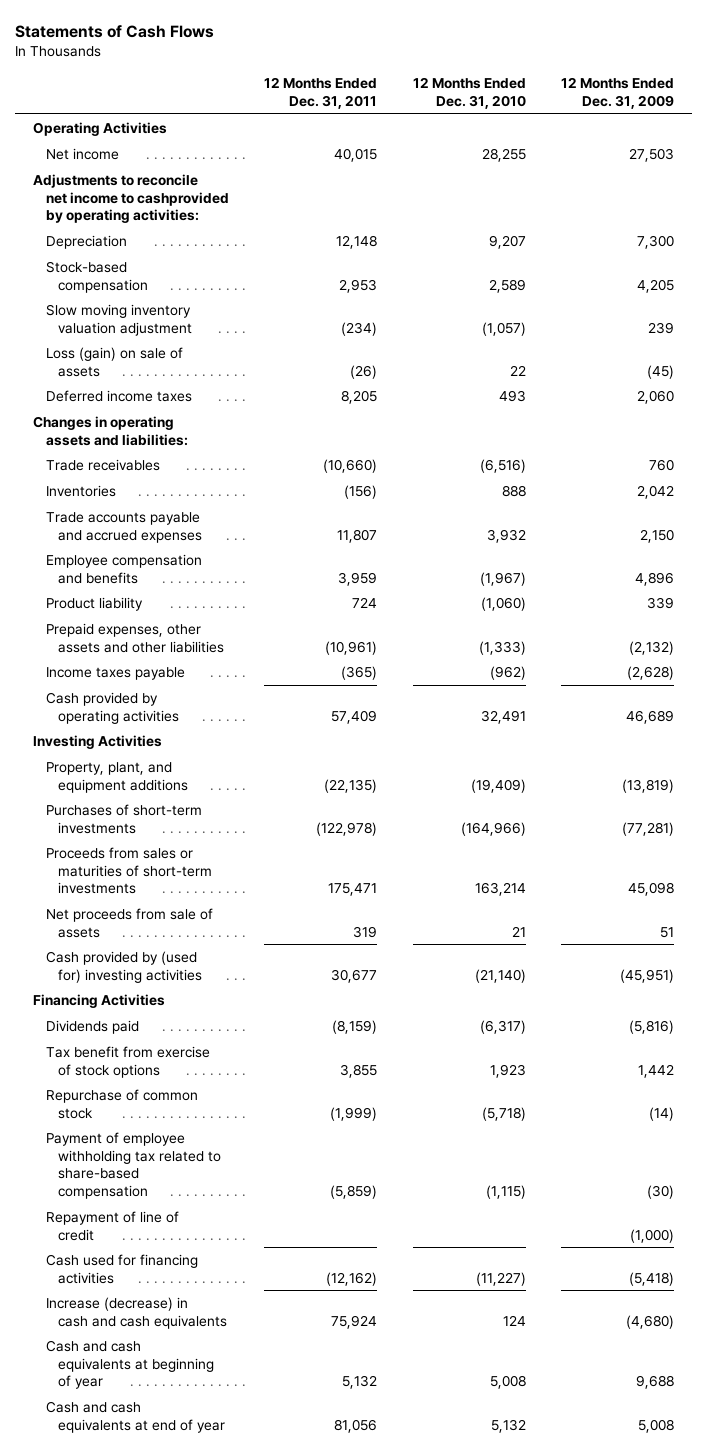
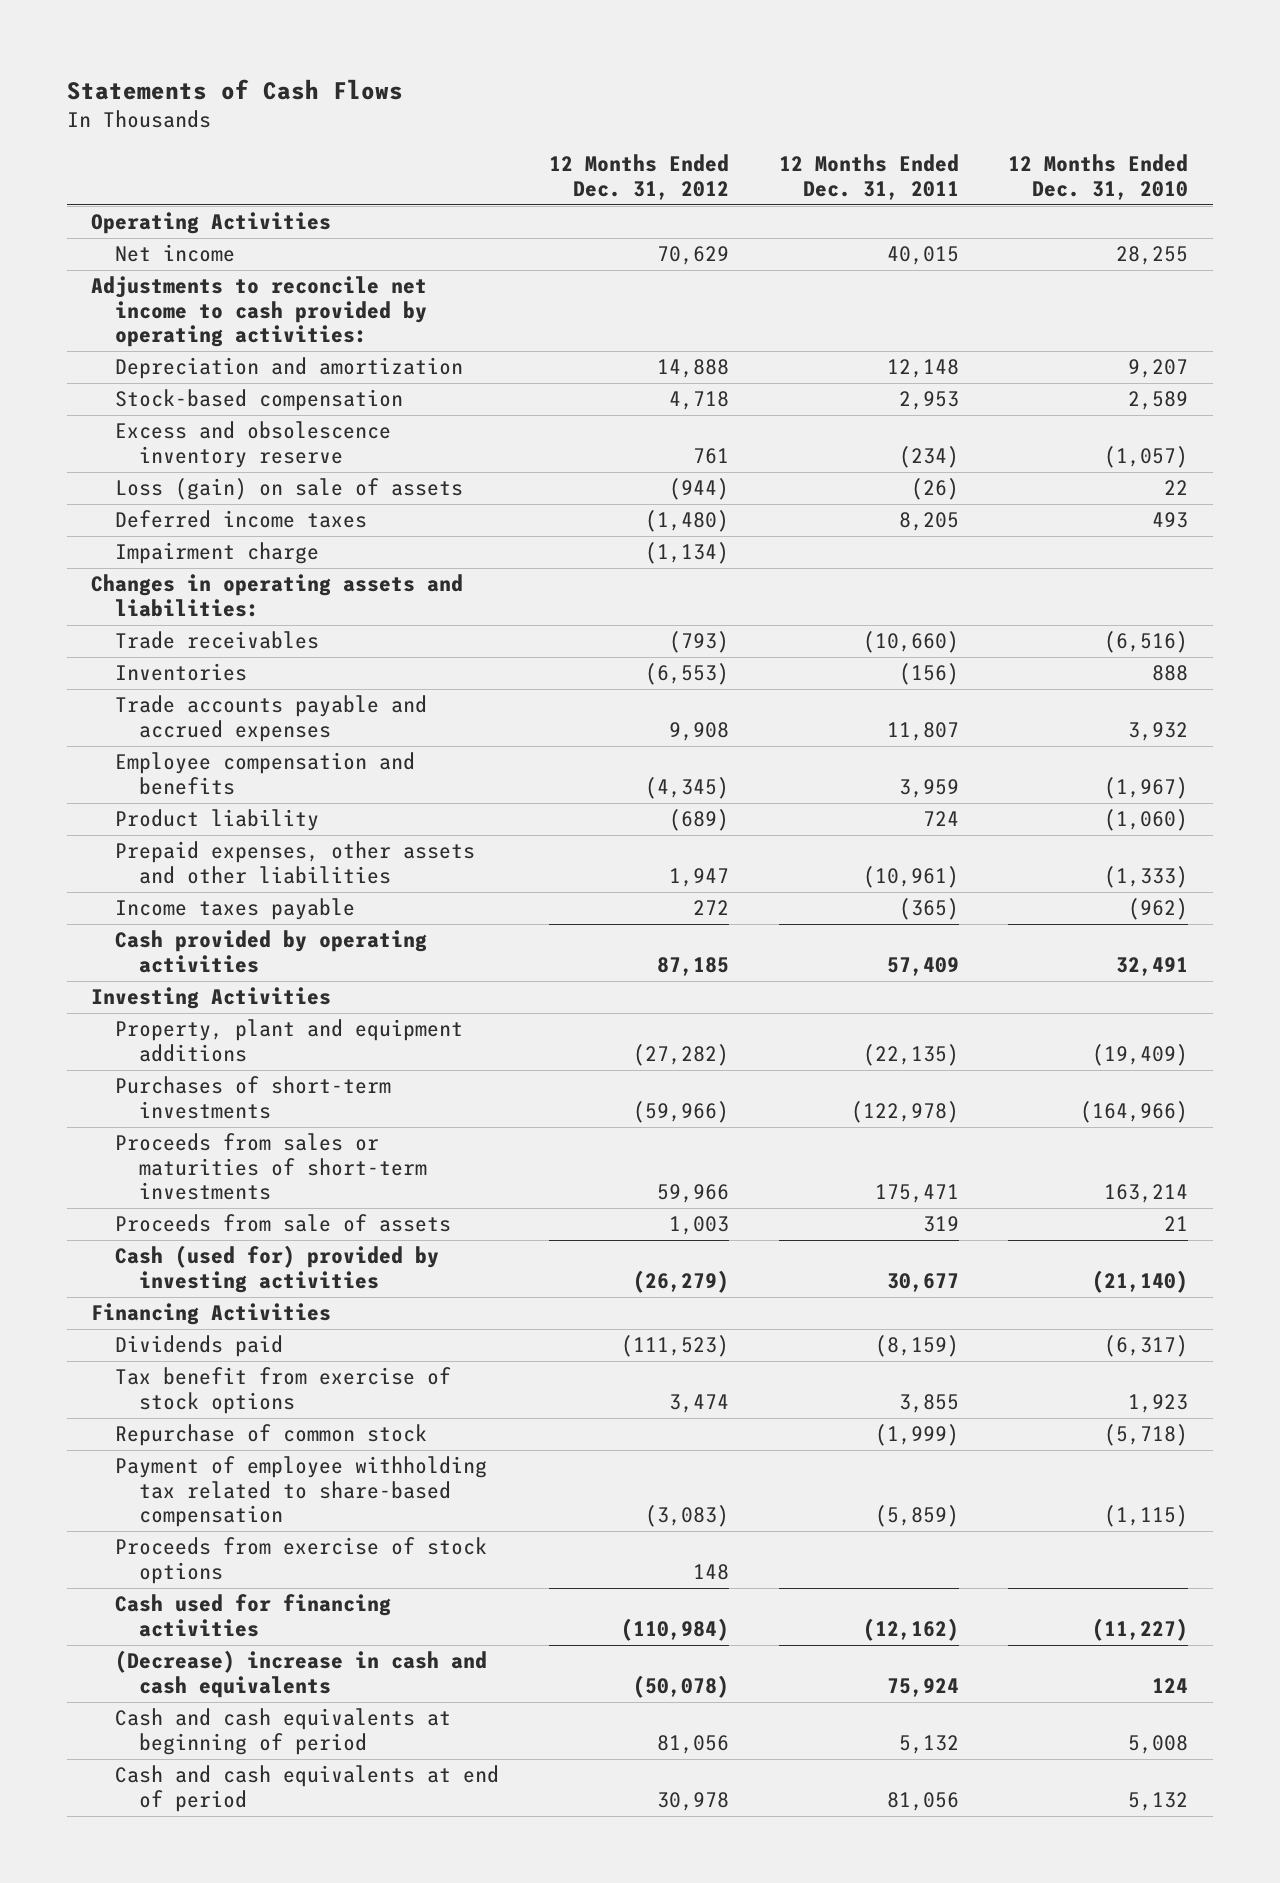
[561,77,675,110] 12 Months Ended Dec. 31, 2009 -> none
none -> [548,154,729,200] 12 Months Ended Dec. 31, 2012
[33,173,229,224] Adjustments to reconcile net income to cashprovided by operating activities: -> [91,276,428,348] Adjustments to reconcile net income to cash provided by operating activities:
[45,234,127,249] Depreciation -> [115,357,464,380] Depreciation and amortization
[45,303,193,336] Slow moving inventory valuation adjustment -> [115,421,392,468] Excess and obsolescence inventory reserve
none -> [115,542,320,565] Impairment charge
[45,761,189,793] Property, plant, and equipment additions -> [115,1019,464,1062] Property, plant and equipment additions
[45,907,213,938] Net proceeds from sale of assets -> [115,1214,452,1233] Proceeds from sale of assets
[45,950,203,983] Cash provided by (used for) investing activities -> [115,1245,440,1293] Cash (used for) provided by investing activities
[45,1210,179,1241] Repayment of line of credit -> none
none -> [115,1537,488,1584] Proceeds from exercise of stock options
[45,1296,228,1329] Increase (decrease) in cash and cash equivalents -> [115,1650,488,1698] (Decrease) increase in cash and cash equivalents
[45,1339,215,1390] Cash and cash equivalents at beginning of year -> [115,1708,452,1755] Cash and cash equivalents at beginning of period
[45,1400,226,1433] Cash and cash equivalents at end of year -> [115,1765,500,1812] Cash and cash equivalents at end of period

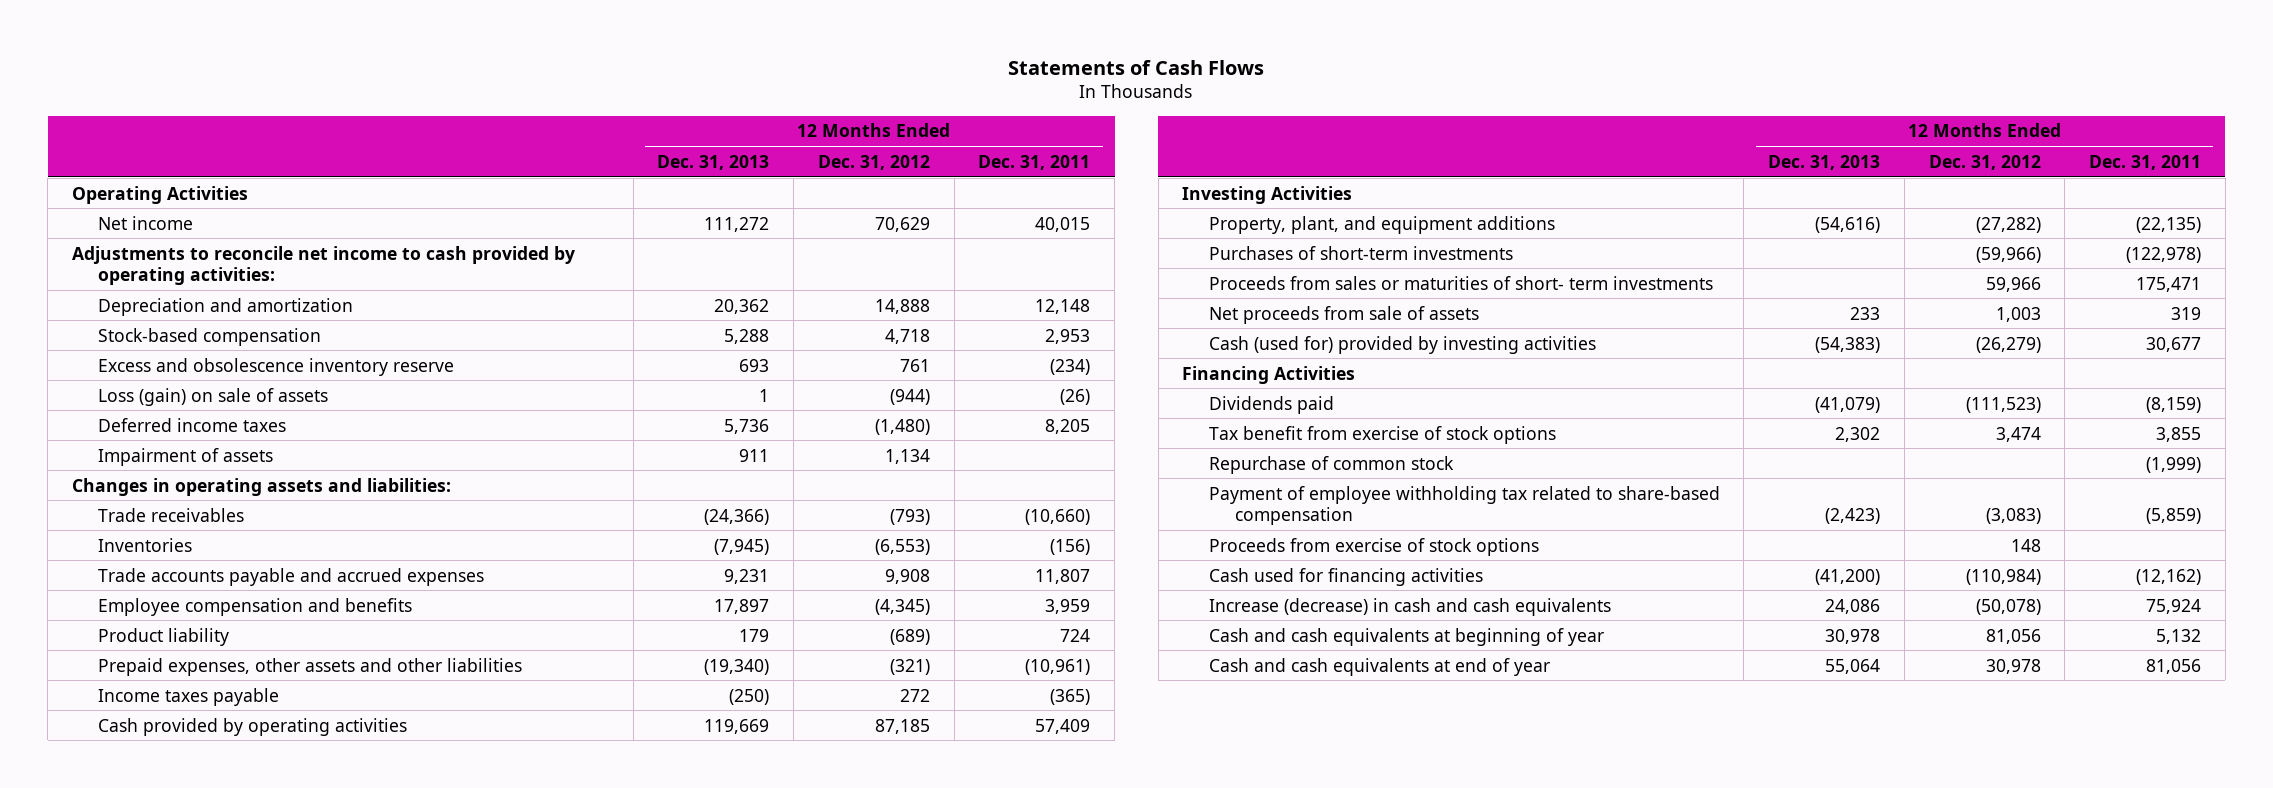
[1008,154,1189,200] 12 Months Ended Dec. 31, 2010 -> none
none -> [657,154,770,170] Dec. 31, 2013
[115,542,320,565] Impairment charge -> none
none -> [98,447,274,466] Impairment of assets
[668,867,729,887] 1,947 -> [889,658,930,675] (321)
[115,1019,464,1062] Property, plant and equipment additions -> [1208,215,1555,234] Property, plant, and equipment additions
[115,1133,428,1201] Proceeds from sales or maturities of short-term investments -> [1208,275,1713,290] Proceeds from sales or maturities of short- term investments
[115,1214,452,1233] Proceeds from sale of assets -> [1208,305,1479,324] Net proceeds from sale of assets
[115,1650,488,1698] (Decrease) increase in cash and cash equivalents -> [1208,597,1611,616] Increase (decrease) in cash and cash equivalents
[115,1708,452,1755] Cash and cash equivalents at beginning of period -> [1208,627,1604,646] Cash and cash equivalents at beginning of year
[115,1765,500,1812] Cash and cash equivalents at end of period -> [1208,657,1550,676] Cash and cash equivalents at end of year

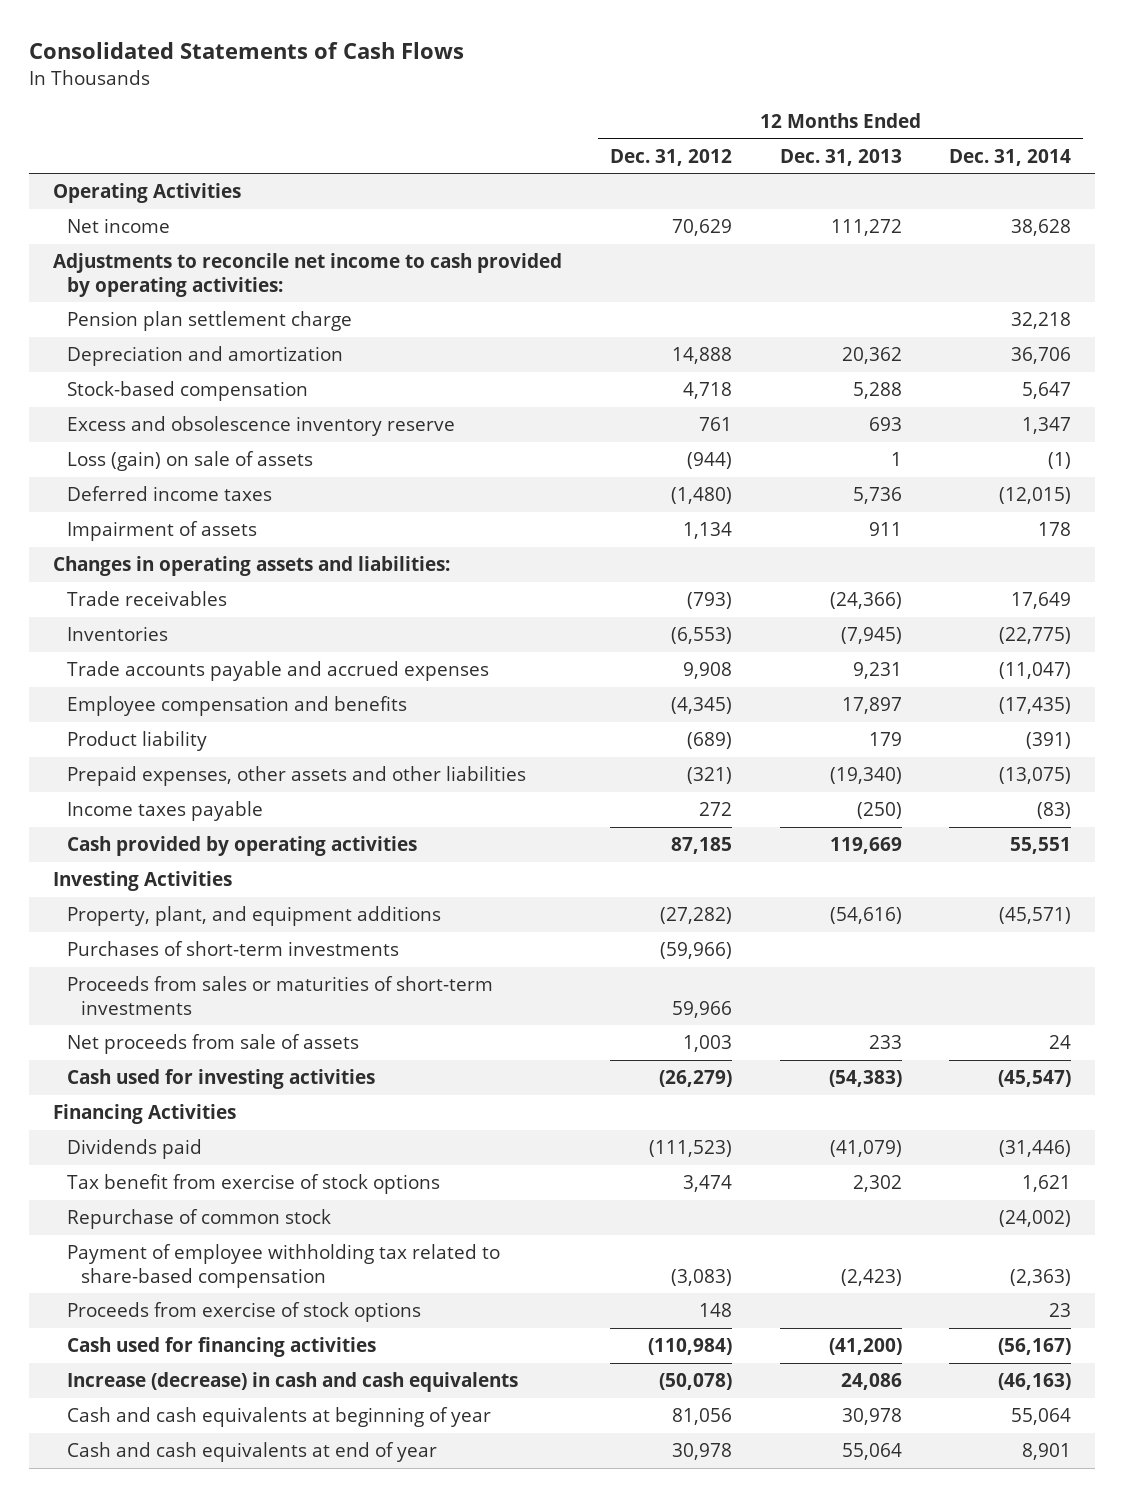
[1008,59,1265,75] Statements of Cash Flows -> [28,41,464,59] Consolidated Statements of Cash Flows
[978,154,1091,170] Dec. 31, 2011 -> none
none -> [949,148,1072,166] Dec. 31, 2014
none -> [66,311,352,332] Pension plan settlement charge
[1208,275,1713,290] Proceeds from sales or maturities of short- term investments -> [66,976,493,1015] Proceeds from sales or maturities of short-term investments
[1208,335,1596,354] Cash (used for) provided by investing activities -> [66,1069,375,1090] Cash used for investing activities

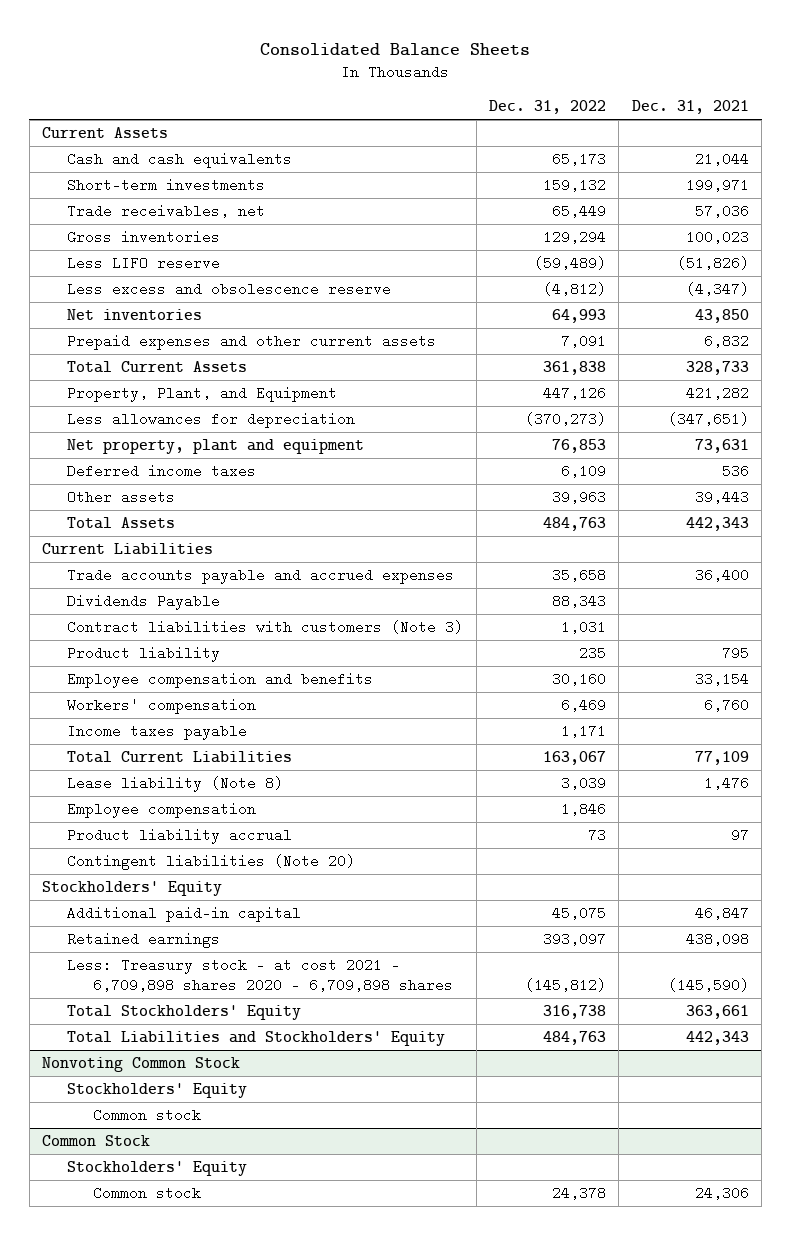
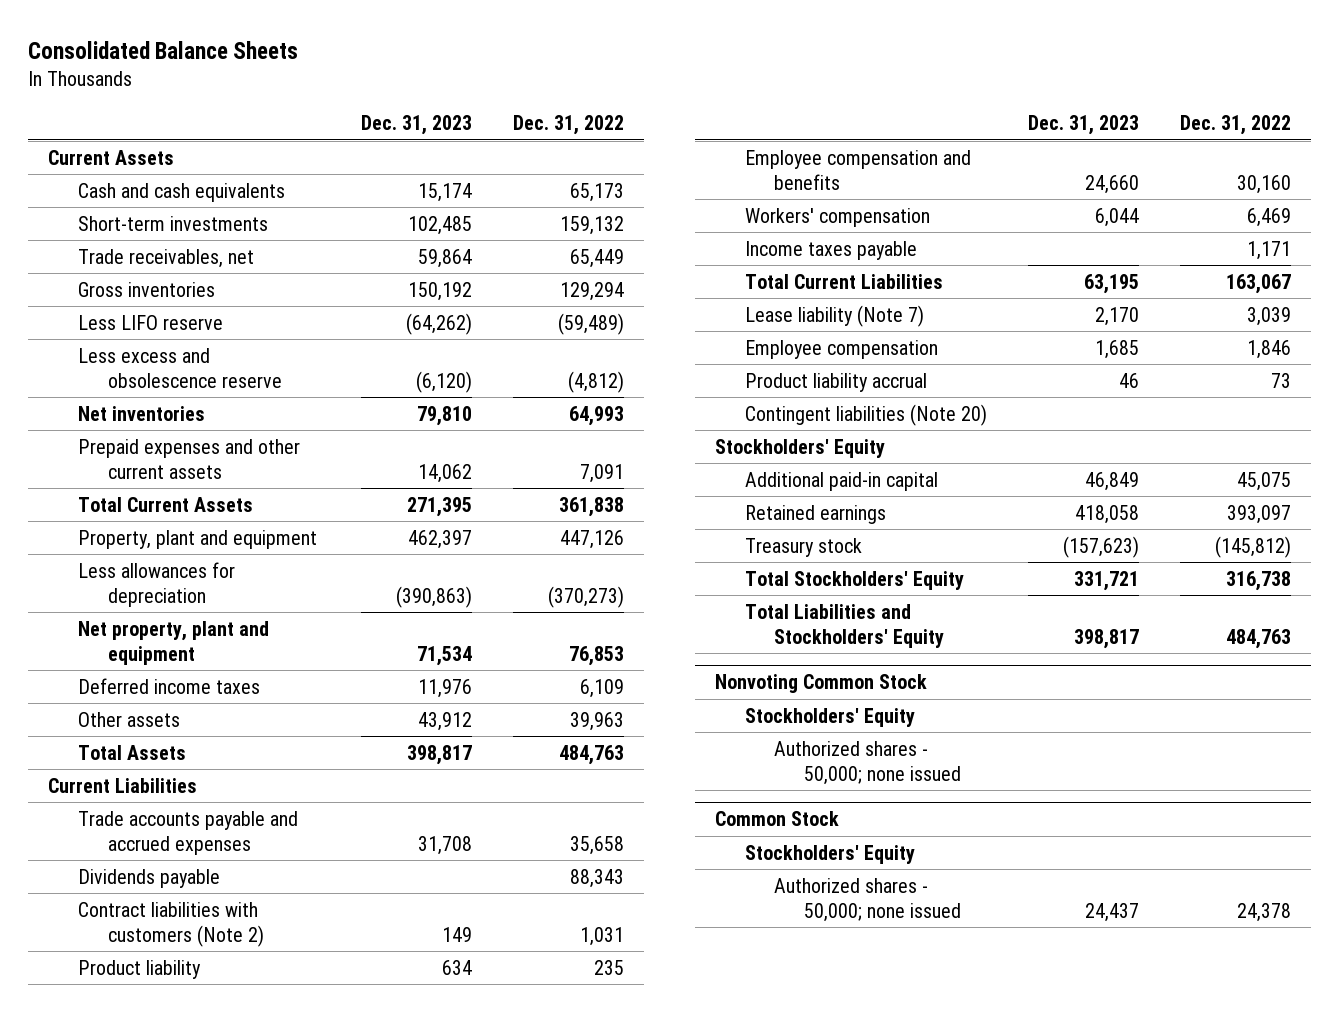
[631,99,749,114] Dec. 31, 2021 -> none
none -> [360,115,472,136] Dec. 31, 2023
[67,386,338,403] Property, Plant, and Equipment -> [77,529,317,549] Property, plant and equipment
[67,594,221,611] Dividends Payable -> [77,868,220,888] Dividends payable
[67,620,464,635] Contract liabilities with customers (Note 3) -> [77,901,264,947] Contract liabilities with customers (Note 2)
[67,776,284,793] Lease liability (Note 8) -> [744,304,924,327] Lease liability (Note 7)
[67,958,453,992] Less: Treasury stock - at cost 2021 - 6,709,898 shares 2020 - 6,709,898 shares -> [744,537,862,557] Treasury stock
[92,1108,201,1123] Common stock -> [774,740,962,785] Authorized shares - 50,000; none issued
[92,1186,201,1201] Common stock -> [774,877,962,922] Authorized shares - 50,000; none issued

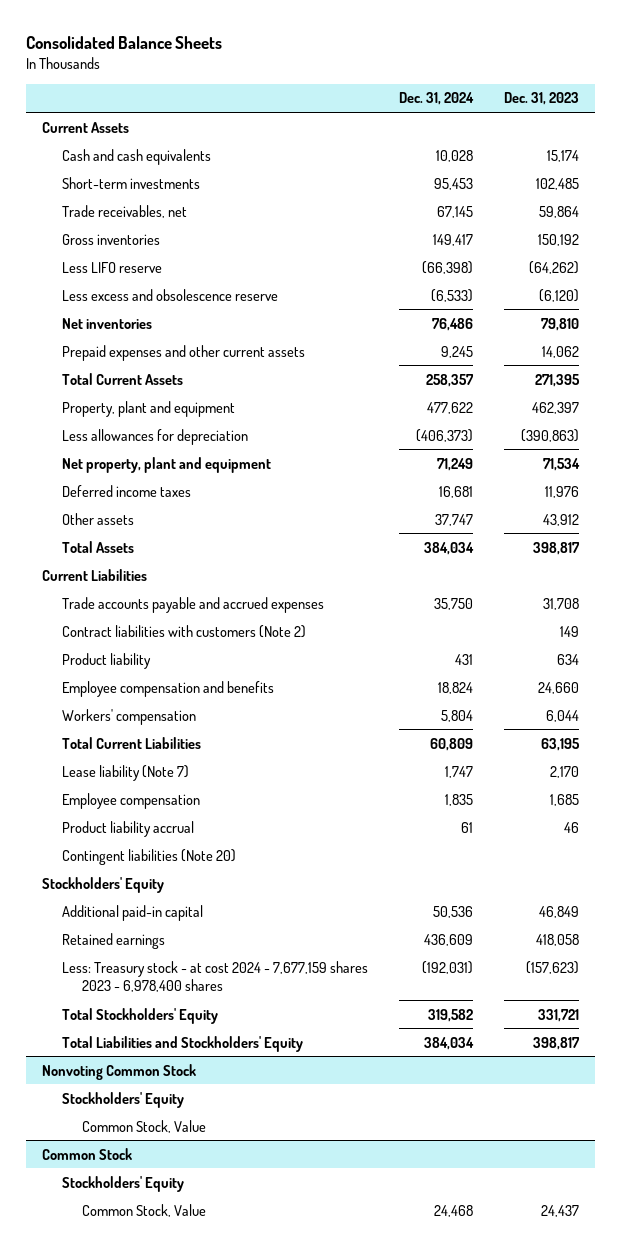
[512,115,624,136] Dec. 31, 2022 -> none
none -> [399,92,475,106] Dec. 31, 2024
[77,868,220,888] Dividends payable -> none
[744,240,917,260] Income taxes payable -> none
[744,537,862,557] Treasury stock -> [62,960,369,993] Less: Treasury stock - at cost 2024 - 7,677,159 shares 2023 - 6,978,400 shares
[774,740,962,785] Authorized shares - 50,000; none issued -> [82,1119,207,1133] Common Stock, Value
[774,877,962,922] Authorized shares - 50,000; none issued -> [82,1203,207,1217] Common Stock, Value

